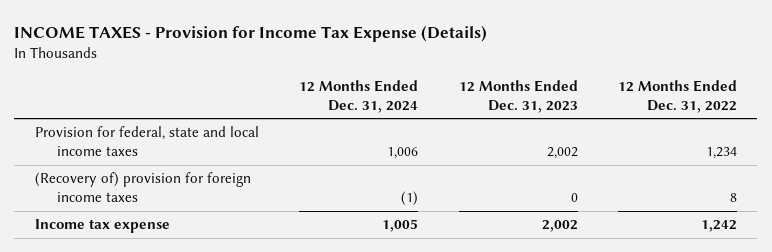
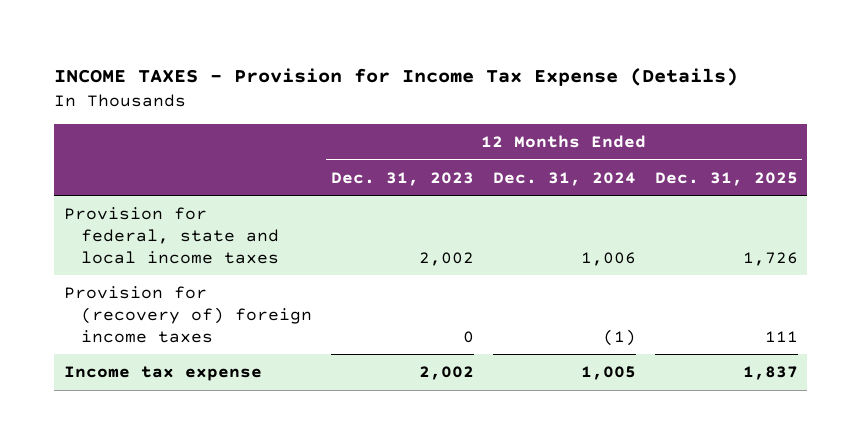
[618,80,738,113] 12 Months Ended Dec. 31, 2022 -> none
none -> [654,171,798,186] Dec. 31, 2025
[34,172,251,202] (Recovery of) provision for foreign income taxes -> [63,286,313,343] Provision for (recovery of) foreign income taxes

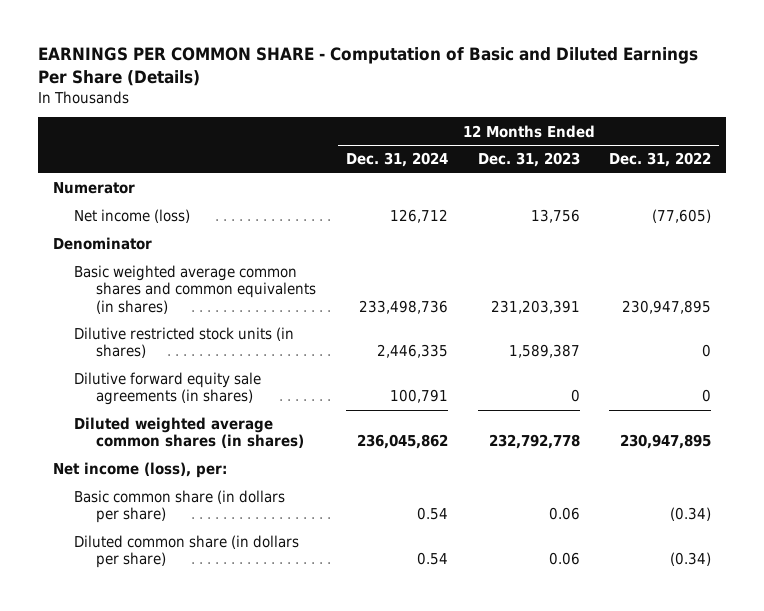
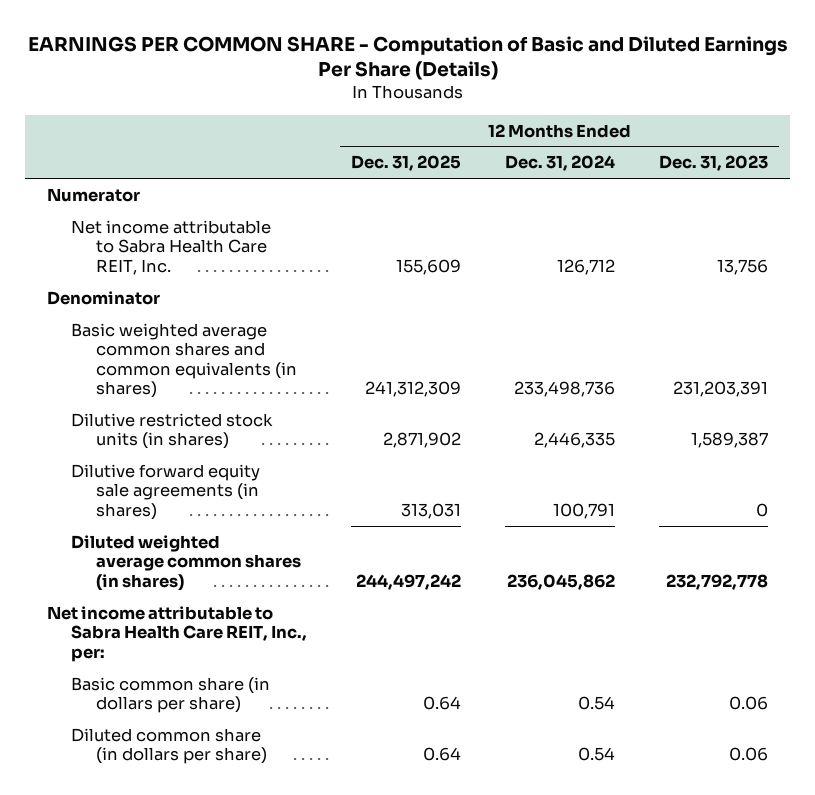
[609,152,712,168] Dec. 31, 2022 -> none
none -> [351,155,462,172] Dec. 31, 2025
[74,209,191,224] Net income (loss) -> [71,219,272,275] Net income attributable to Sabra Health Care REIT, Inc.
[52,462,227,479] Net income (loss), per: -> [46,605,308,662] Net income attributable to Sabra Health Care REIT, Inc., per:

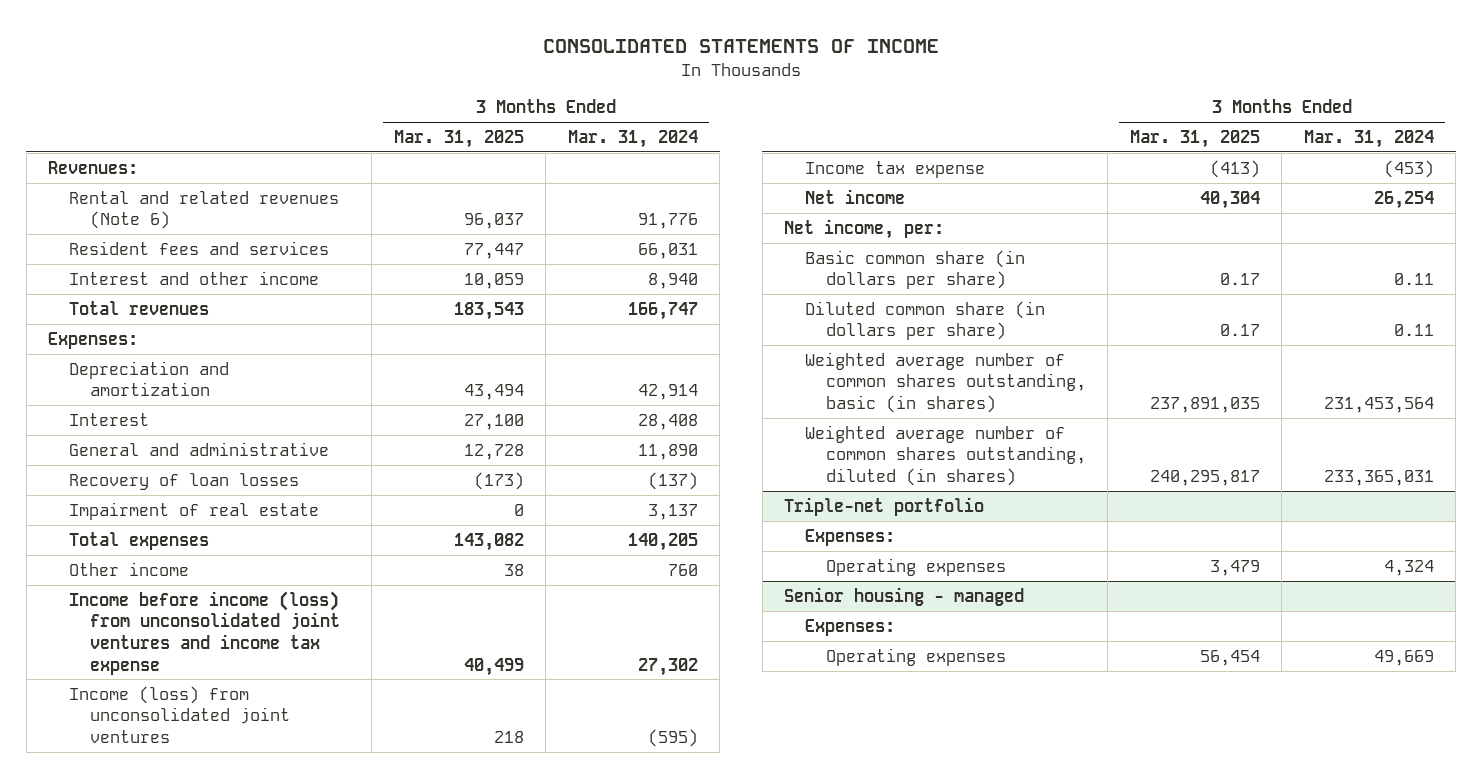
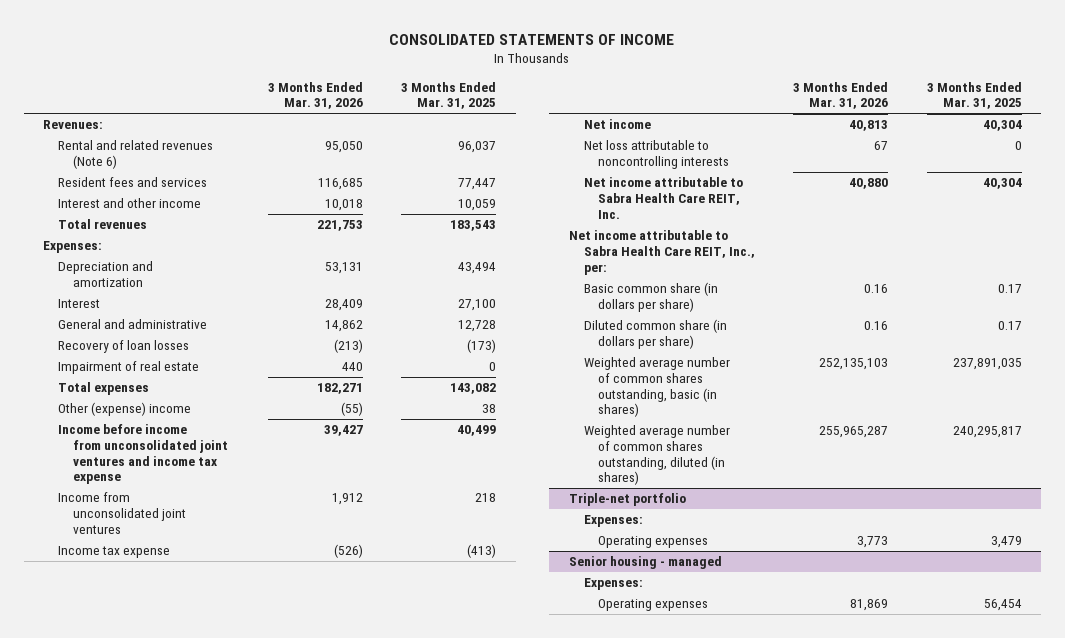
[567,130,698,149] Mar. 31, 2024 -> none
none -> [267,81,363,110] 3 Months Ended Mar. 31, 2026
[68,561,189,576] Other income -> [57,402,191,417] Other (expense) income
[68,590,340,675] Income before income (loss) from unconsolidated joint ventures and income tax expense -> [57,424,228,485] Income before income from unconsolidated joint ventures and income tax expense
[68,685,290,744] Income (loss) from unconsolidated joint ventures -> [57,492,186,534] Income from unconsolidated joint ventures
none -> [583,140,730,170] Net loss attributable to noncontrolling interests
none -> [583,177,743,219] Net income attributable to Sabra Health Care REIT, Inc.
[784,218,945,239] Net income, per: -> [568,230,755,275] Net income attributable to Sabra Health Care REIT, Inc., per:

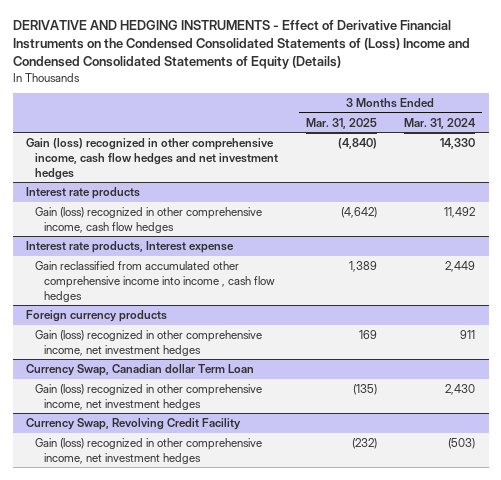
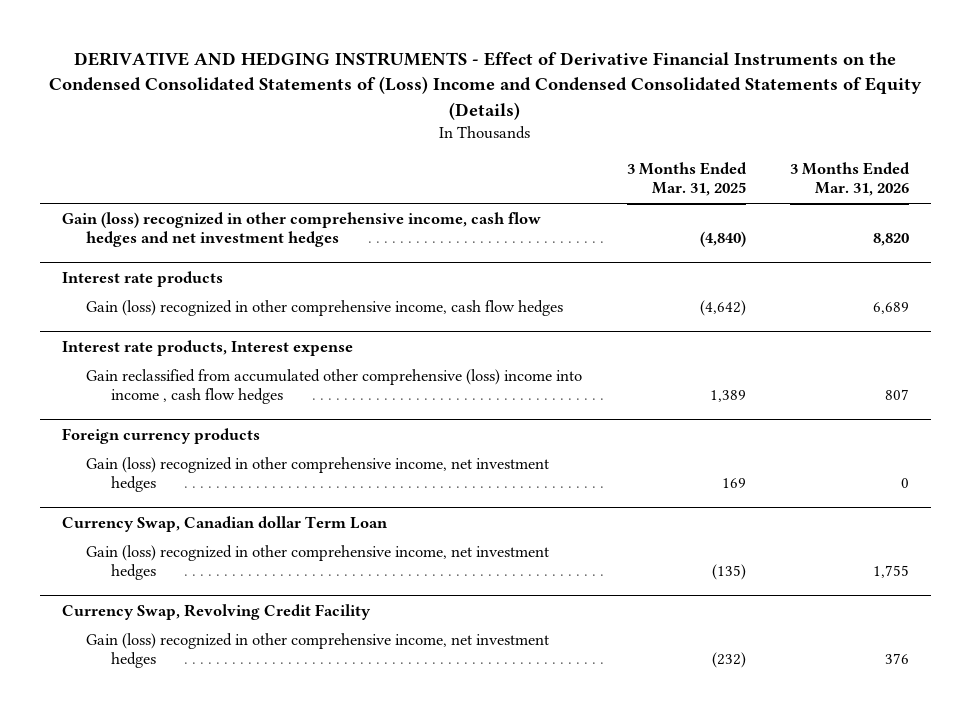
[404,117,477,129] Mar. 31, 2024 -> none
none -> [789,162,910,197] 3 Months Ended Mar. 31, 2026
[35,260,275,302] Gain reclassified from accumulated other comprehensive income into income , cash flow hedges -> [86,369,583,405] Gain reclassified from accumulated other comprehensive (loss) income into income , cash flow hedges

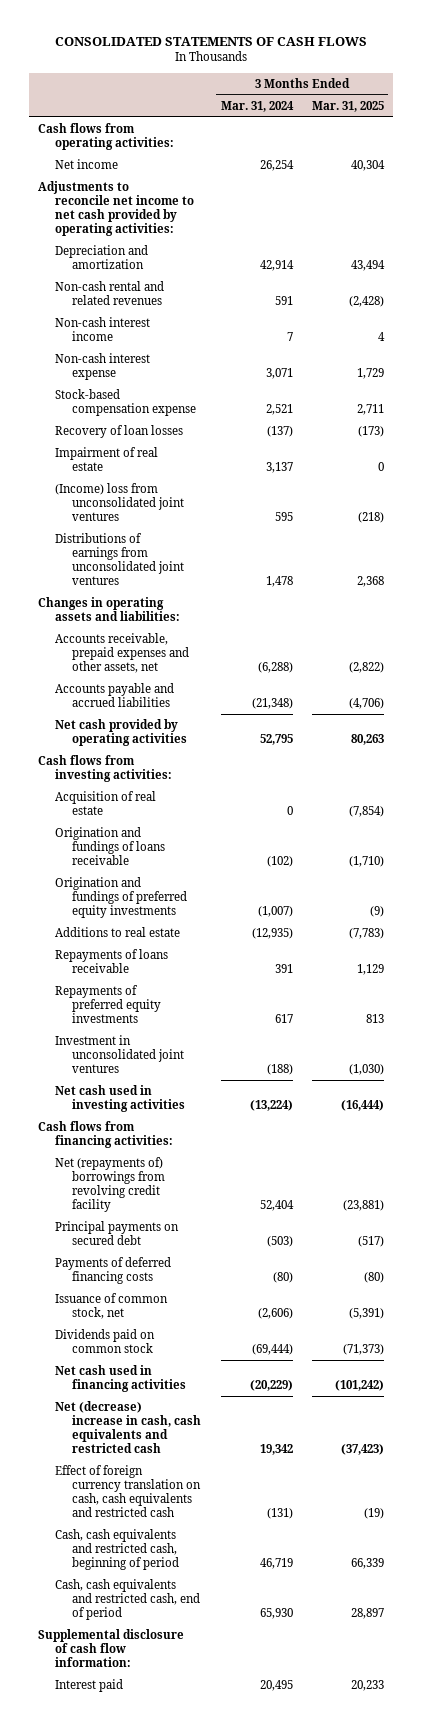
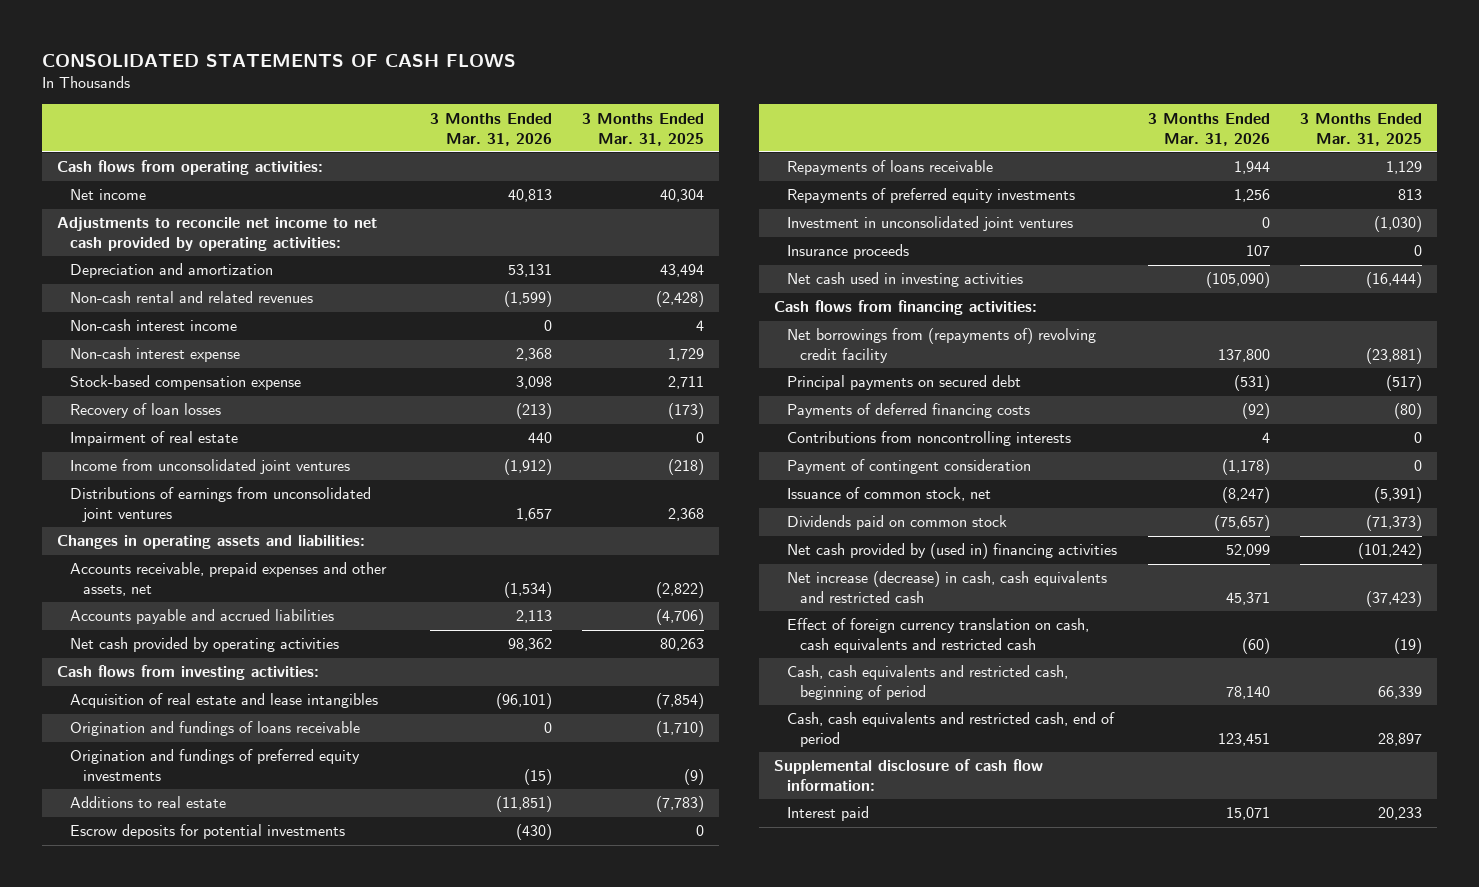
[220,100,294,112] Mar. 31, 2024 -> none
none -> [430,112,553,146] 3 Months Ended Mar. 31, 2026
[55,483,185,521] (Income) loss from unconsolidated joint ventures -> [69,459,350,475] Income from unconsolidated joint ventures
[55,791,157,815] Acquisition of real estate -> [69,693,378,709] Acquisition of real estate and lease intangibles
none -> [69,824,345,840] Escrow deposits for potential investments
none -> [787,244,910,260] Insurance proceeds
[55,1157,166,1212] Net (repayments of) borrowings from revolving credit facility -> [787,328,1097,364] Net borrowings from (repayments of) revolving credit facility
none -> [787,431,1072,447] Contributions from noncontrolling interests
none -> [787,459,1032,475] Payment of contingent consideration
[55,1365,187,1392] Net cash used in financing activities -> [787,543,1118,560] Net cash provided by (used in) financing activities
[55,1401,202,1453] Net (decrease) increase in cash, cash equivalents and restricted cash -> [787,571,1108,604] Net increase (decrease) in cash, cash equivalents and restricted cash

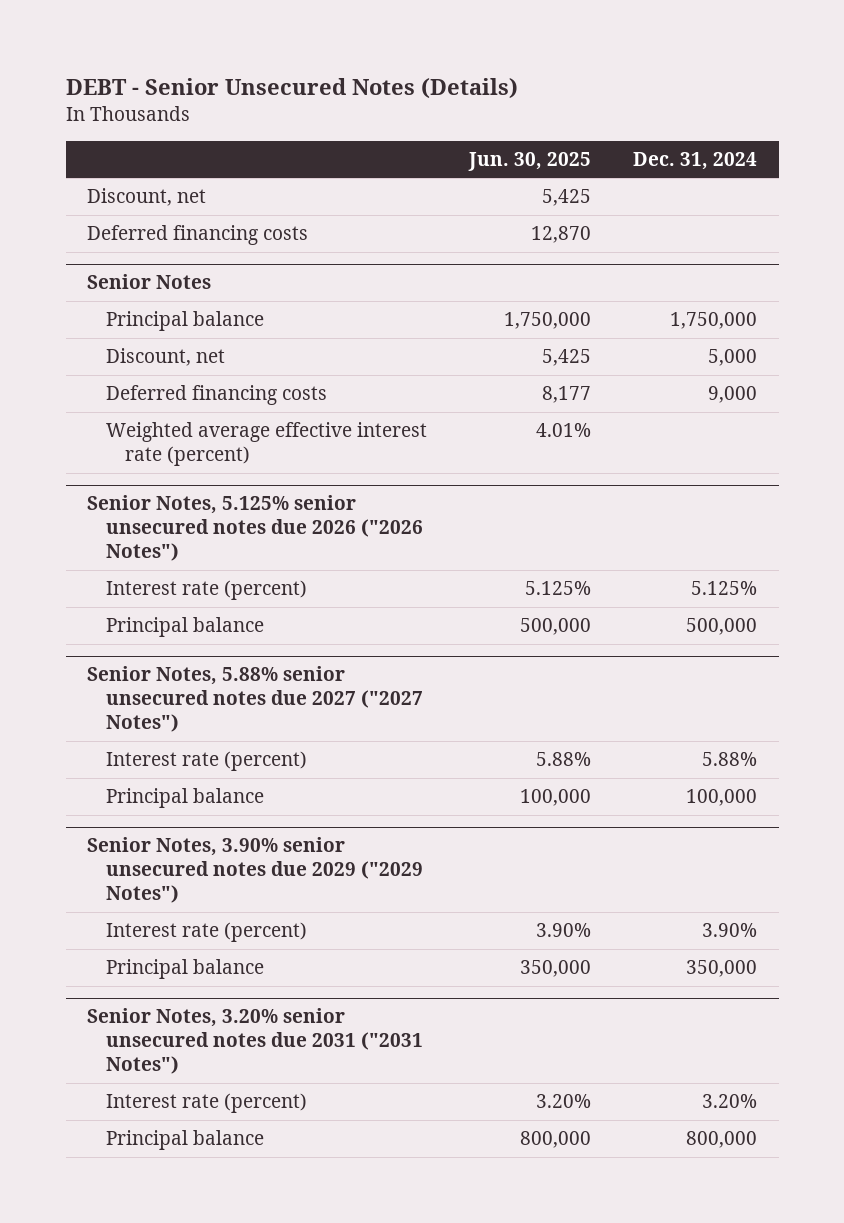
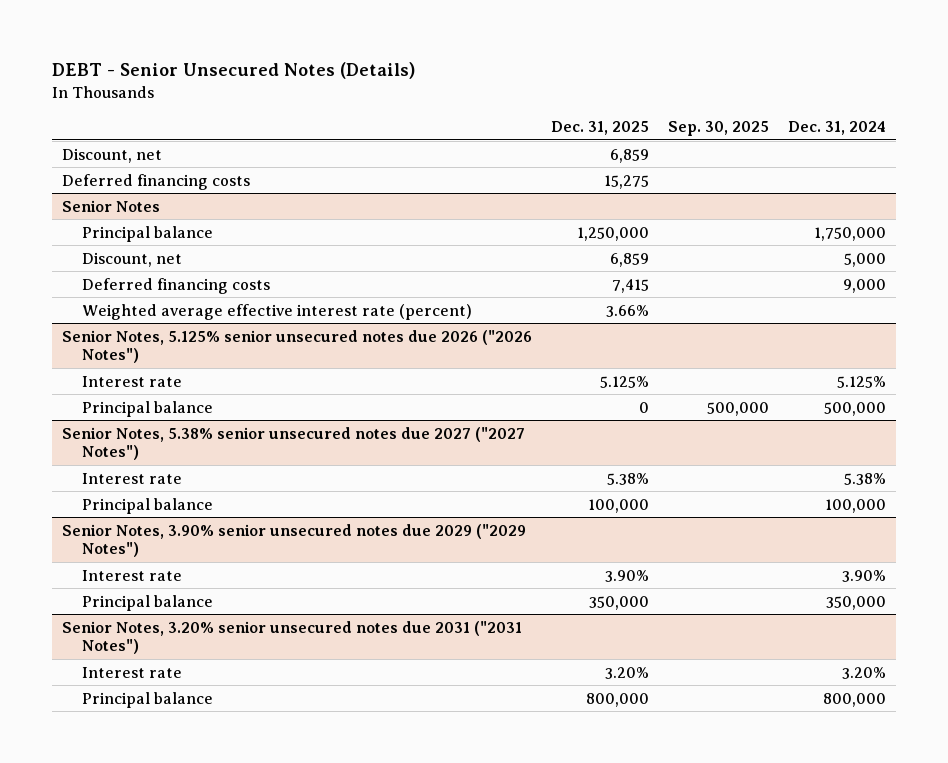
[468,151,592,171] Jun. 30, 2025 -> none
none -> [550,121,649,136] Dec. 31, 2025
none -> [667,121,769,137] Sep. 30, 2025
[105,580,307,601] Interest rate (percent) -> [81,375,182,387] Interest rate
[86,666,423,733] Senior Notes, 5.88% senior unsecured notes due 2027 ("2027 Notes") -> [61,426,525,460] Senior Notes, 5.38% senior unsecured notes due 2027 ("2027 Notes")
[105,751,307,772] Interest rate (percent) -> [81,472,182,484] Interest rate
[702,752,758,767] 5.88% -> [844,472,887,485] 5.38%
[105,922,307,943] Interest rate (percent) -> [81,569,182,581] Interest rate
[105,1093,307,1114] Interest rate (percent) -> [81,666,182,678] Interest rate

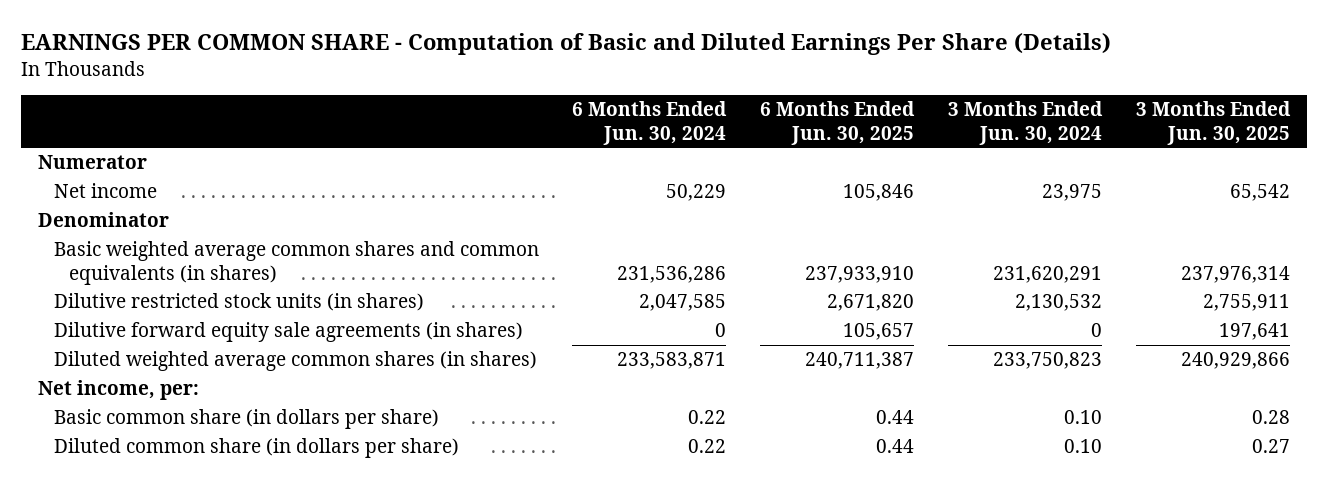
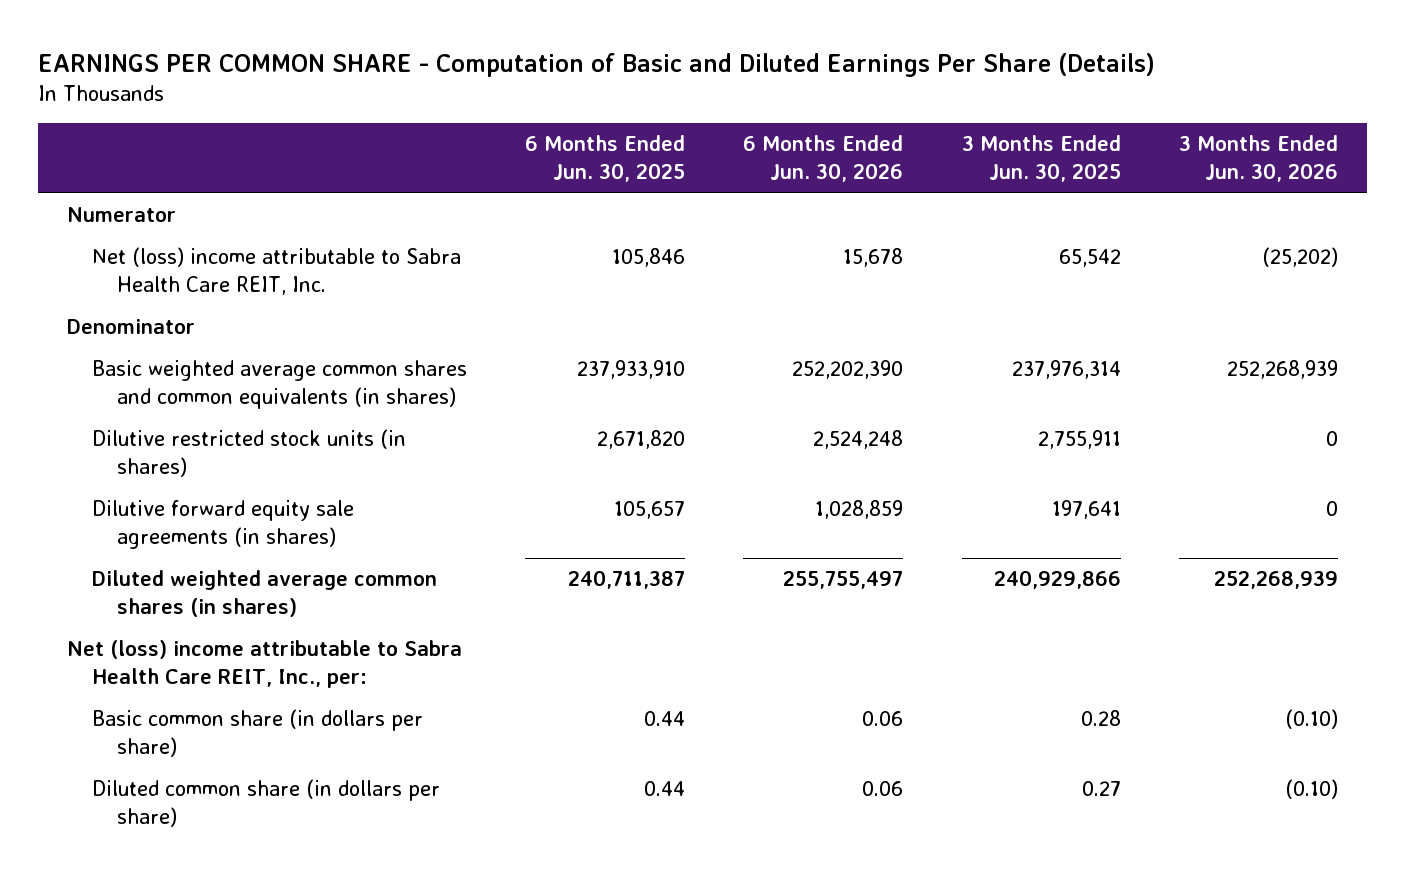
[572,101,728,145] 6 Months Ended Jun. 30, 2024 -> none
[948,101,1104,145] 3 Months Ended Jun. 30, 2024 -> none
none -> [743,135,904,183] 6 Months Ended Jun. 30, 2026
none -> [1178,135,1338,183] 3 Months Ended Jun. 30, 2026
[53,183,157,199] Net income -> [92,247,462,296] Net (loss) income attributable to Sabra Health Care REIT, Inc.
[37,380,199,401] Net income, per: -> [67,640,463,689] Net (loss) income attributable to Sabra Health Care REIT, Inc., per:

